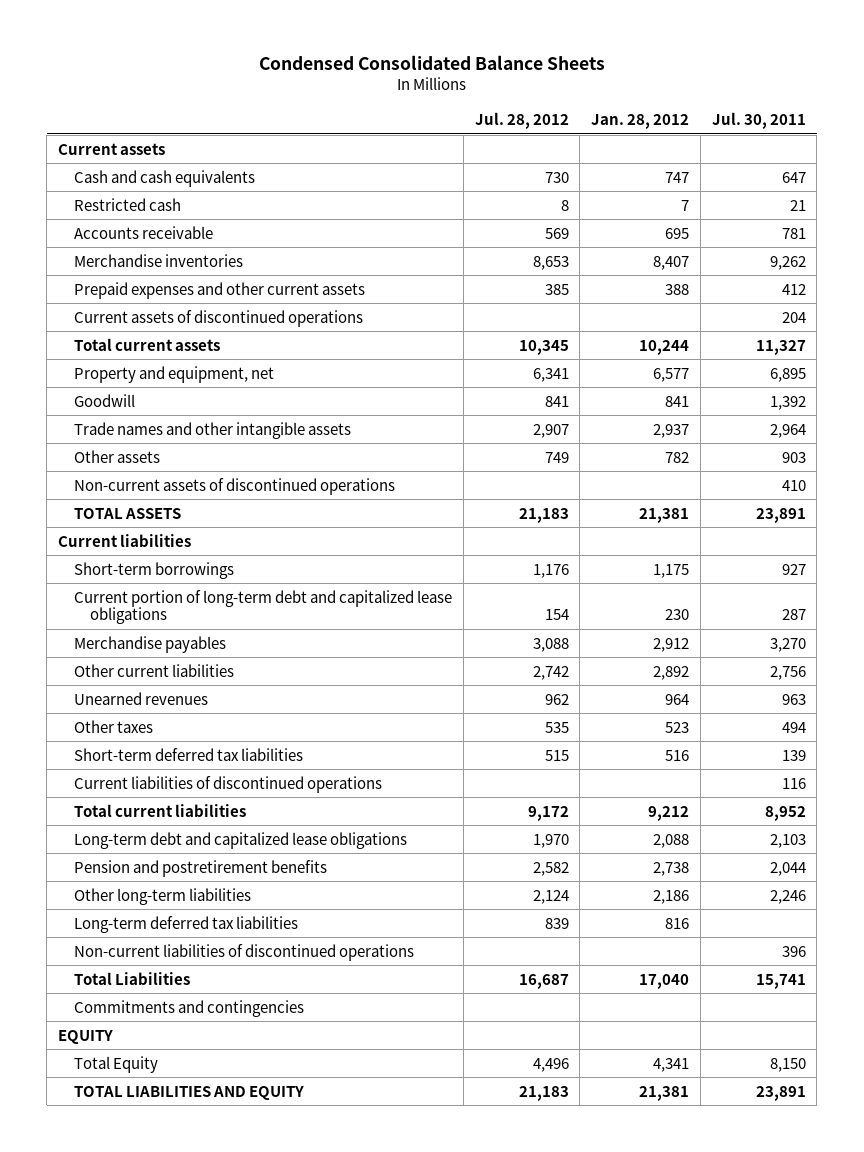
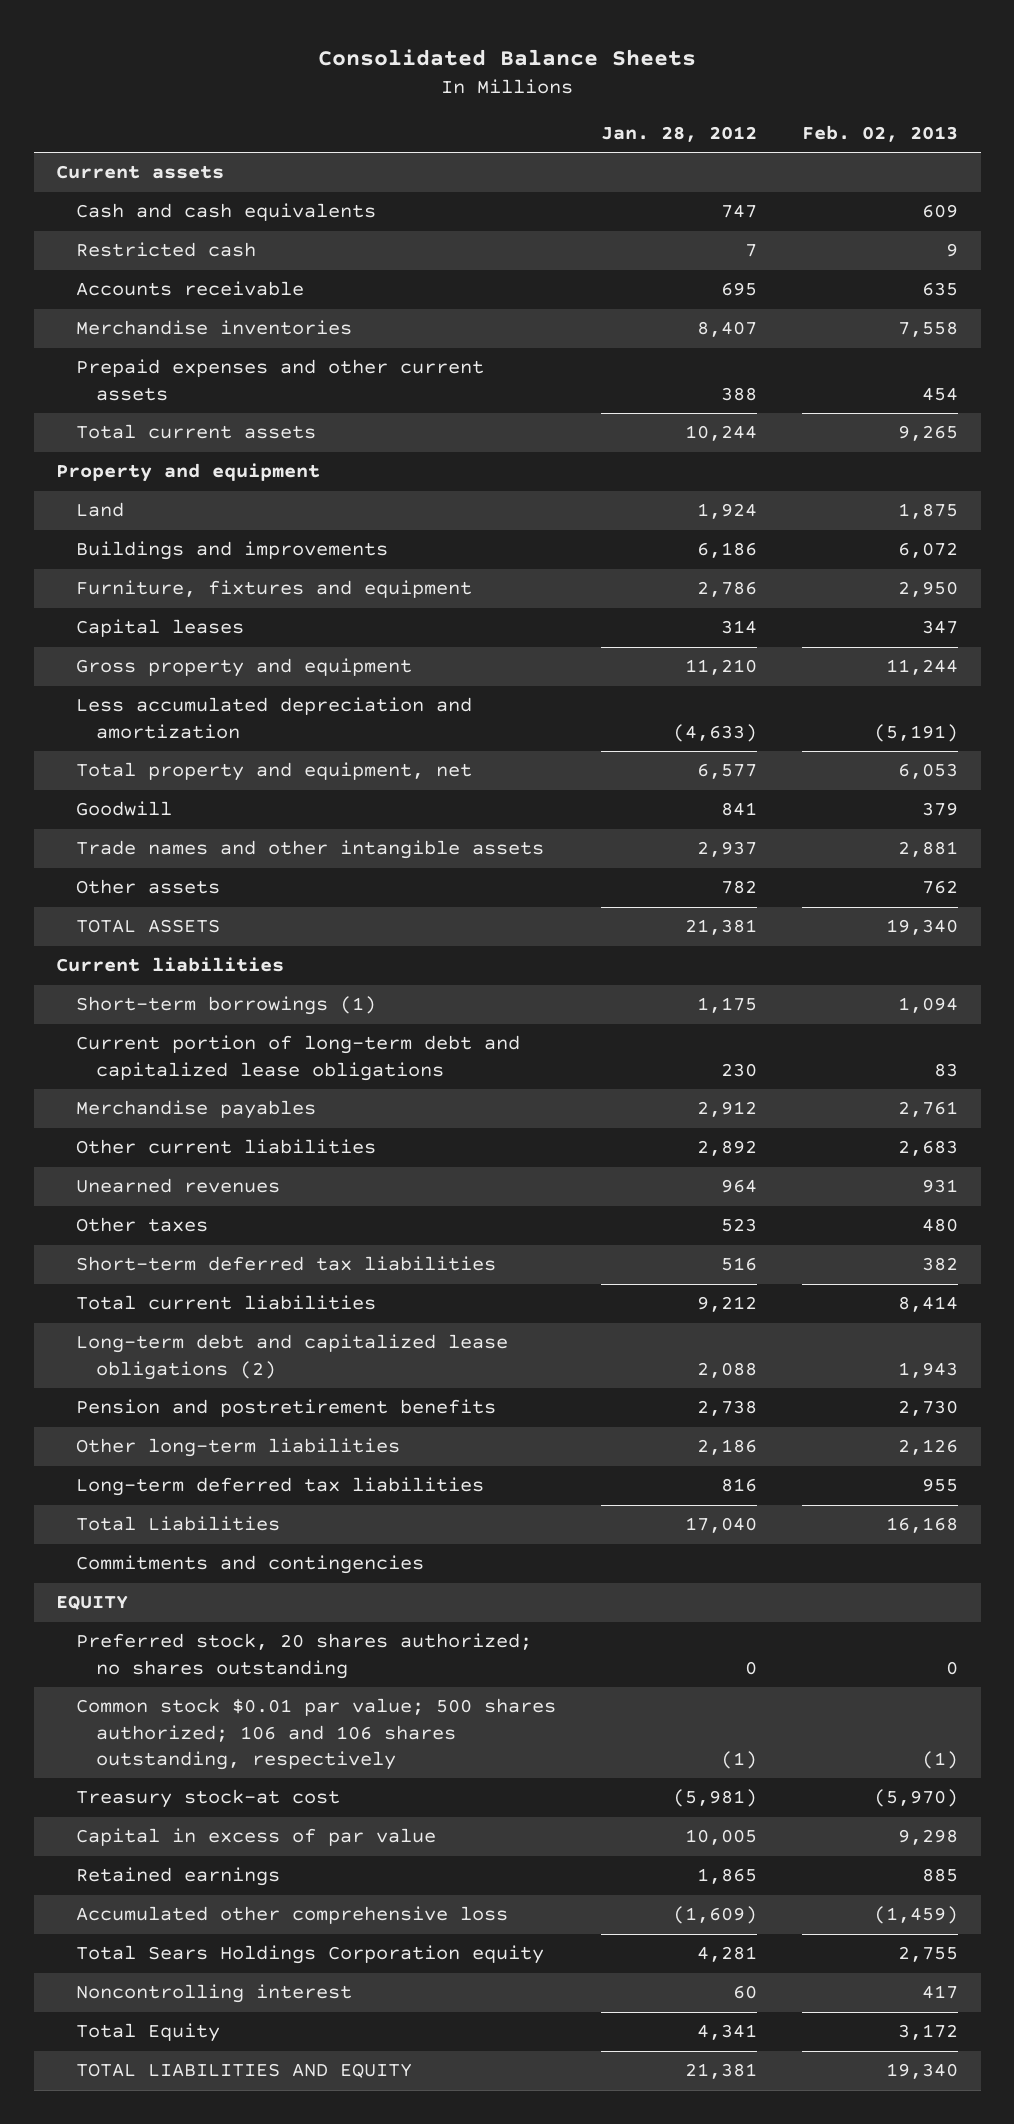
[258,55,605,71] Condensed Consolidated Balance Sheets -> [318,49,697,67] Consolidated Balance Sheets
[474,112,569,130] Jul. 28, 2012 -> none
[711,112,806,130] Jul. 30, 2011 -> none
none -> [802,124,959,142] Feb. 02, 2013
[73,309,363,327] Current assets of discontinued operations -> none
none -> [56,463,321,483] Property and equipment
none -> [76,502,125,518] Land
none -> [76,541,389,561] Buildings and improvements
none -> [76,580,473,599] Furniture, fixtures and equipment
none -> [76,619,245,638] Capital leases
none -> [76,658,413,678] Gross property and equipment
none -> [76,697,473,739] Less accumulated depreciation and amortization
[73,365,274,383] Property and equipment, net -> [76,762,473,782] Total property and equipment, net
[73,477,395,495] Non-current assets of discontinued operations -> none
[73,561,234,579] Short-term borrowings -> [76,996,377,1016] Short-term borrowings (1)
[73,775,382,793] Current liabilities of discontinued operations -> none
[73,831,407,849] Long-term debt and capitalized lease obligations -> [76,1334,509,1380] Long-term debt and capitalized lease obligations (2)
[73,943,414,961] Non-current liabilities of discontinued operations -> none
none -> [76,1633,533,1679] Preferred stock, 20 shares authorized; no shares outstanding
none -> [76,1698,557,1770] Common stock $0.01 par value; 500 shares authorized; 106 and 106 shares outstanding, respectively
none -> [76,1789,341,1809] Treasury stock-at cost
none -> [76,1828,437,1847] Capital in excess of par value
none -> [76,1867,281,1887] Retained earnings
none -> [76,1906,509,1925] Accumulated other comprehensive loss
none -> [76,1945,545,1965] Total Sears Holdings Corporation equity
none -> [76,1984,353,2004] Noncontrolling interest

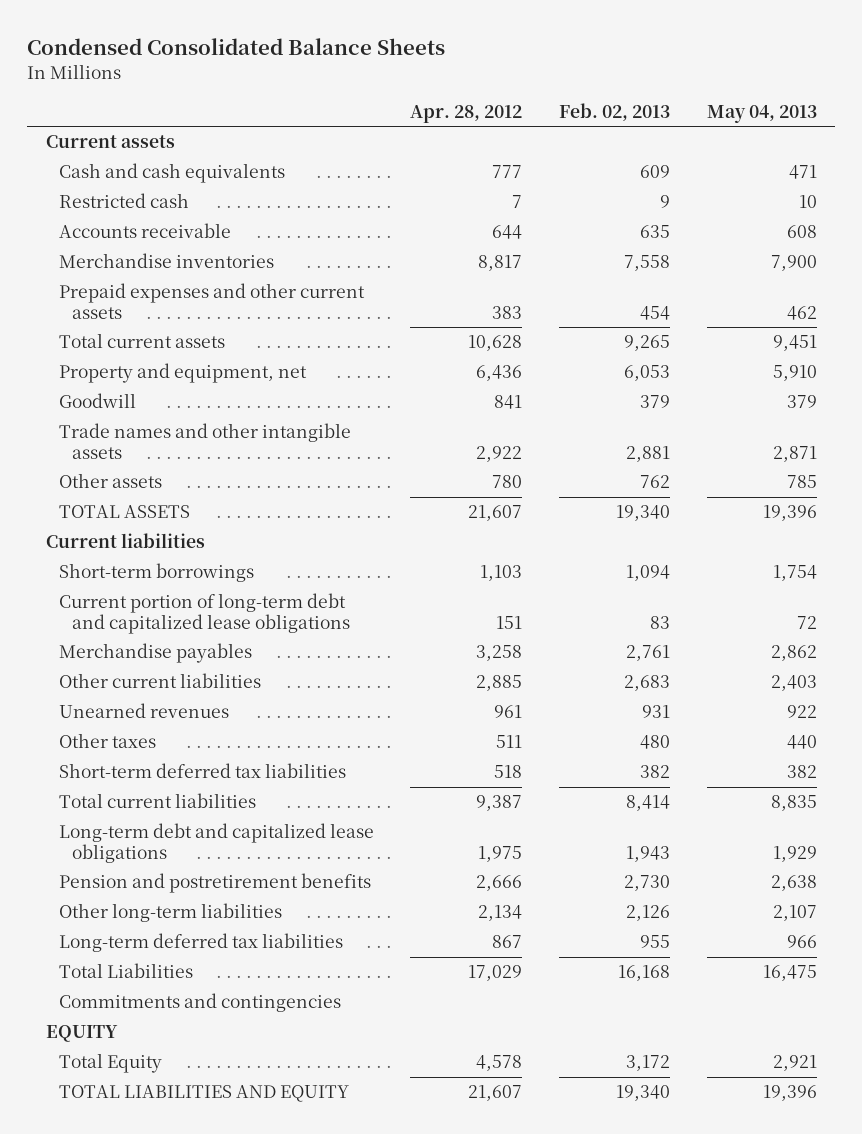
[318,49,697,67] Consolidated Balance Sheets -> [27,37,446,55] Condensed Consolidated Balance Sheets
[601,125,758,142] Jan. 28, 2012 -> none
none -> [410,104,523,123] Apr. 28, 2012
none -> [706,104,817,123] May 04, 2013
[56,463,321,483] Property and equipment -> none
[76,502,125,518] Land -> none
[76,541,389,561] Buildings and improvements -> none
[76,580,473,599] Furniture, fixtures and equipment -> none
[76,619,245,638] Capital leases -> none
[76,658,413,678] Gross property and equipment -> none
[76,697,473,739] Less accumulated depreciation and amortization -> none
[76,762,473,782] Total property and equipment, net -> [58,363,307,384] Property and equipment, net
[76,996,377,1016] Short-term borrowings (1) -> [58,563,254,583] Short-term borrowings
[76,1334,509,1380] Long-term debt and capitalized lease obligations (2) -> [58,823,374,863] Long-term debt and capitalized lease obligations
[76,1633,533,1679] Preferred stock, 20 shares authorized; no shares outstanding -> none
[76,1698,557,1770] Common stock $0.01 par value; 500 shares authorized; 106 and 106 shares outstanding, respectively -> none
[76,1789,341,1809] Treasury stock-at cost -> none
[76,1828,437,1847] Capital in excess of par value -> none
[76,1867,281,1887] Retained earnings -> none
[76,1906,509,1925] Accumulated other comprehensive loss -> none
[76,1945,545,1965] Total Sears Holdings Corporation equity -> none
[76,1984,353,2004] Noncontrolling interest -> none

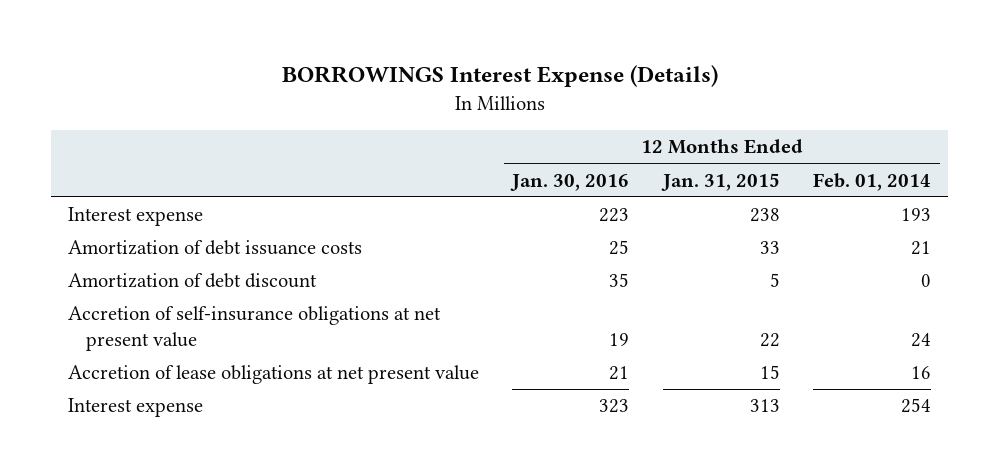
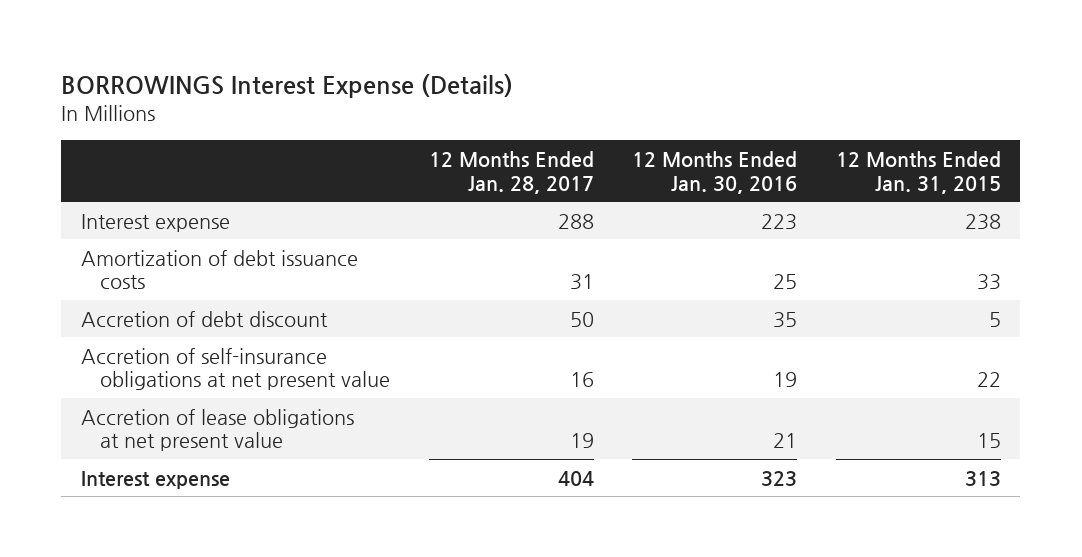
[813,172,932,191] Feb. 01, 2014 -> none
none -> [428,151,594,194] 12 Months Ended Jan. 28, 2017
[67,273,317,289] Amortization of debt discount -> [80,310,328,327] Accretion of debt discount

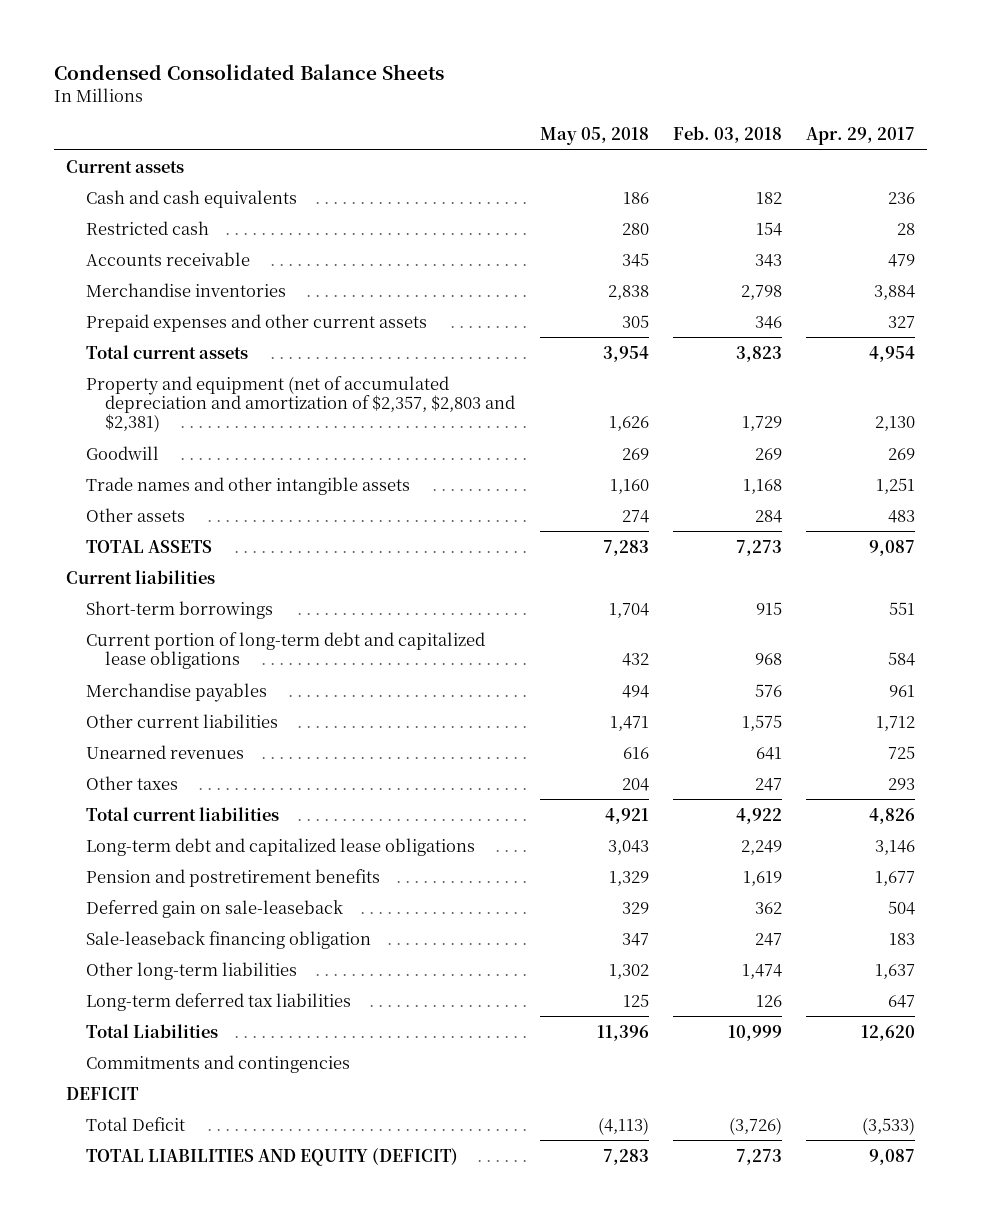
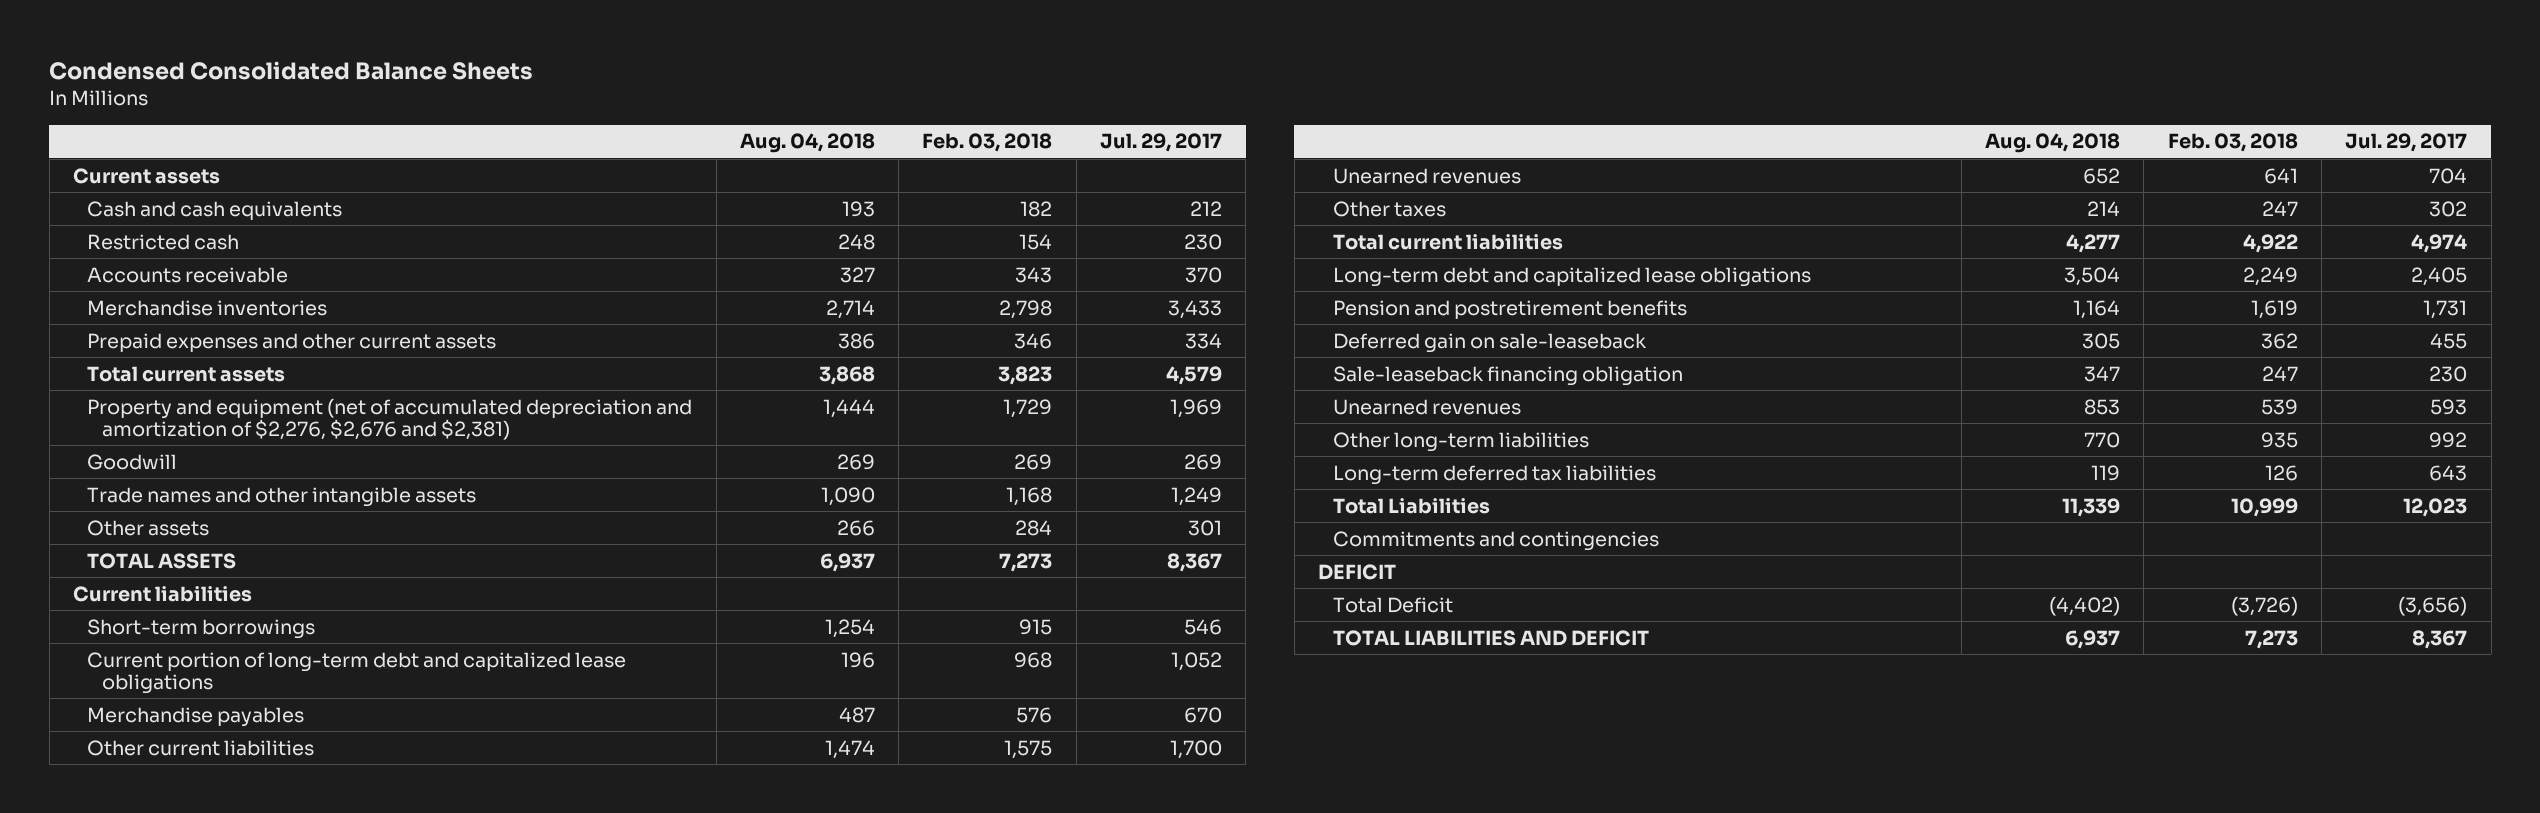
[539,127,649,146] May 05, 2018 -> none
[806,127,916,146] Apr. 29, 2017 -> none
none -> [739,133,875,154] Aug. 04, 2018
none -> [1100,133,1223,153] Jul. 29, 2017
[85,375,516,433] Property and equipment (net of accumulated depreciation and amortization of $2,357, $2,803 and $2,381) -> [87,397,693,440] Property and equipment (net of accumulated depreciation and amortization of $2,276, $2,676 and $2,381)
none -> [1332,398,1521,415] Unearned revenues
[741,963,782,979] 1,474 -> [2260,431,2298,448] 935
[85,1147,458,1166] TOTAL LIABILITIES AND EQUITY (DEFICIT) -> [1332,629,1649,646] TOTAL LIABILITIES AND DEFICIT

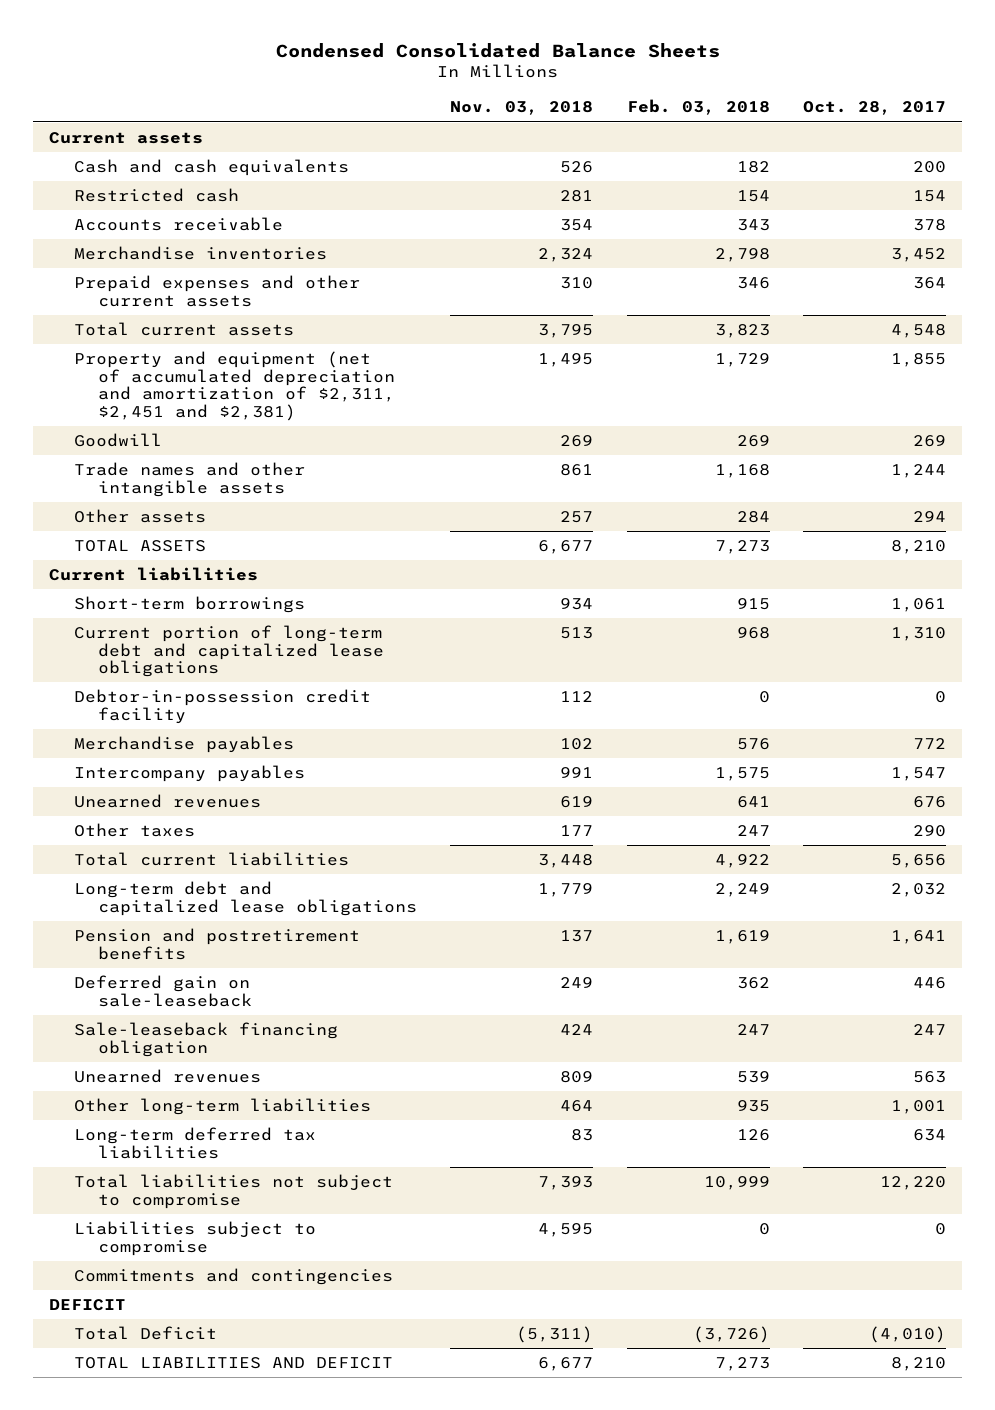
[739,133,875,154] Aug. 04, 2018 -> none
[1100,133,1223,153] Jul. 29, 2017 -> none
none -> [450,101,594,116] Nov. 03, 2018
none -> [802,101,946,116] Oct. 28, 2017
[87,397,693,440] Property and equipment (net of accumulated depreciation and amortization of $2,276, $2,676 and $2,381) -> [73,350,396,421] Property and equipment (net of accumulated depreciation and amortization of $2,311, $2,451 and $2,381)
none -> [73,688,371,724] Debtor-in-possession credit facility
[87,739,315,756] Other current liabilities -> [73,764,305,782] Intercompany payables
[1332,497,1490,514] Total Liabilities -> [73,1173,393,1209] Total liabilities not subject to compromise
none -> [73,1220,316,1256] Liabilities subject to compromise

